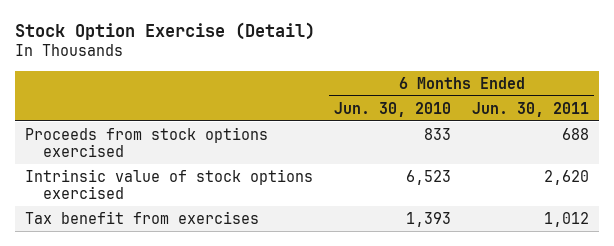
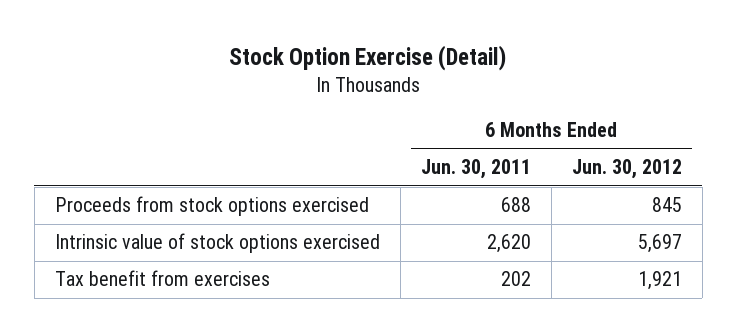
[334,101,452,117] Jun. 30, 2010 -> none
none -> [571,159,682,180] Jun. 30, 2012
[544,211,590,227] 1,012 -> [500,271,531,287] 202

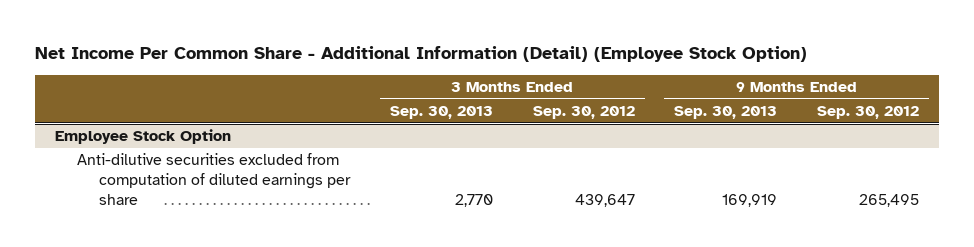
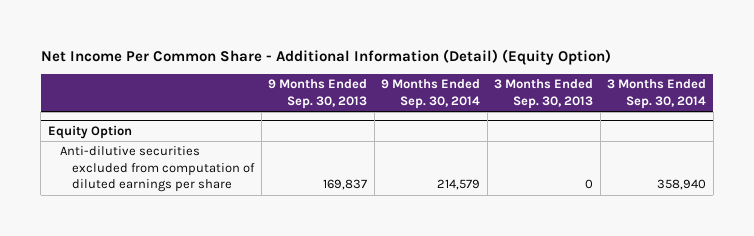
[35,46,808,63] Net Income Per Common Share - Additional Information (Detail) (Employee Stock Option) -> [40,48,611,65] Net Income Per Common Share - Additional Information (Detail) (Equity Option)
[532,106,635,120] Sep. 30, 2012 -> none
[817,106,920,120] Sep. 30, 2012 -> none
none -> [381,79,481,109] 9 Months Ended Sep. 30, 2014
none -> [607,79,707,109] 3 Months Ended Sep. 30, 2014
[55,129,232,145] Employee Stock Option -> none
none -> [47,124,132,139] Equity Option
[454,193,493,207] 2,770 -> [585,179,594,190] 0
[722,193,778,207] 169,919 -> [323,179,368,191] 169,837

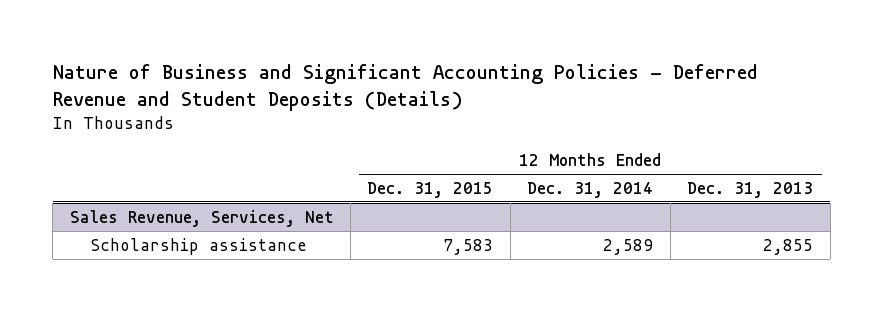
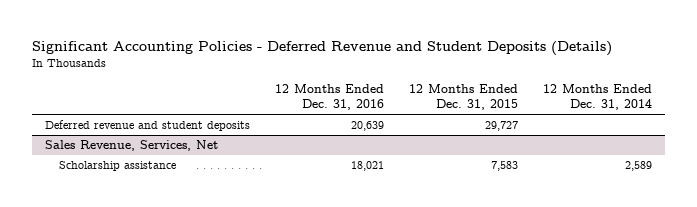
[52,64,758,111] Nature of Business and Significant Accounting Policies - Deferred Revenue and Student Deposits (Details) -> [32,40,613,56] Significant Accounting Policies - Deferred Revenue and Student Deposits (Details)
[687,181,814,198] Dec. 31, 2013 -> none
none -> [274,84,384,111] 12 Months Ended Dec. 31, 2016
none -> [44,120,250,132] Deferred revenue and student deposits

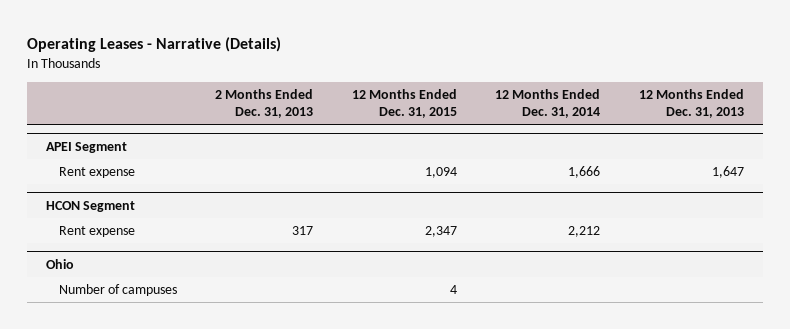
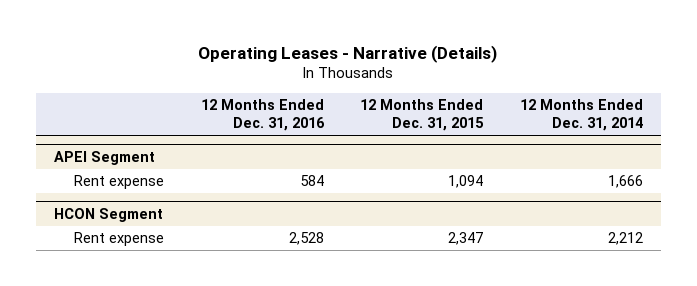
[215,88,314,119] 2 Months Ended Dec. 31, 2013 -> none
[638,88,744,119] 12 Months Ended Dec. 31, 2013 -> none
none -> [200,99,325,132] 12 Months Ended Dec. 31, 2016
[46,258,75,269] Ohio -> none
[59,283,178,296] Number of campuses -> none

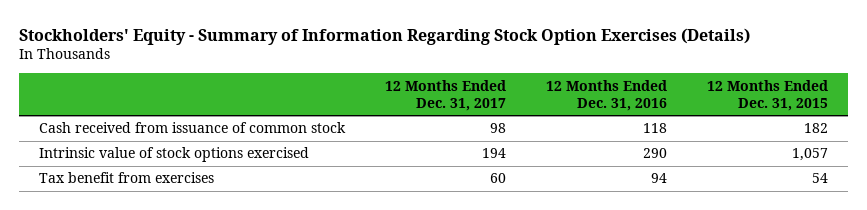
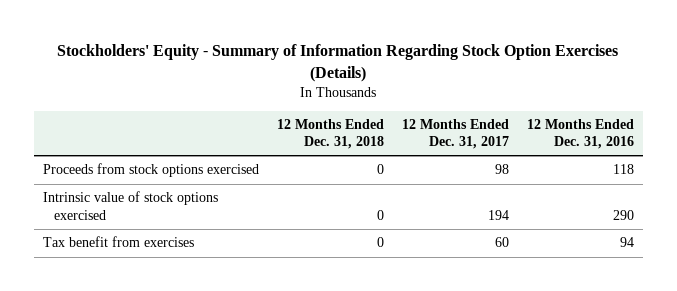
[706,79,828,111] 12 Months Ended Dec. 31, 2015 -> none
none -> [276,118,384,150] 12 Months Ended Dec. 31, 2018
[39,122,347,134] Cash received from issuance of common stock -> [42,163,259,178] Proceeds from stock options exercised

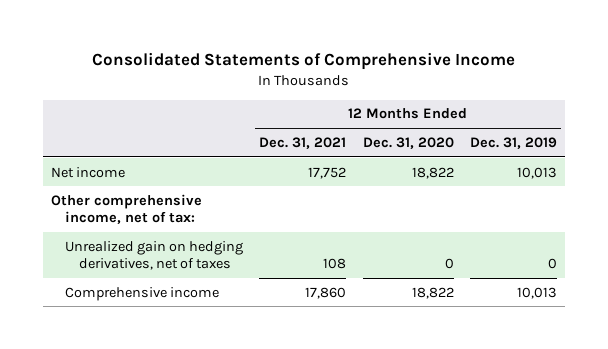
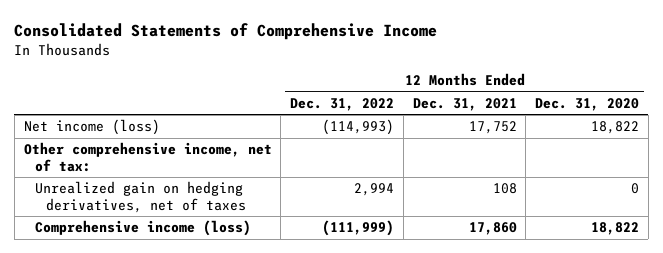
[470,136,558,149] Dec. 31, 2019 -> none
none -> [290,97,395,111] Dec. 31, 2022
[50,166,125,178] Net income -> [23,119,160,136] Net income (loss)
[65,286,220,301] Comprehensive income -> [34,220,251,237] Comprehensive income (loss)

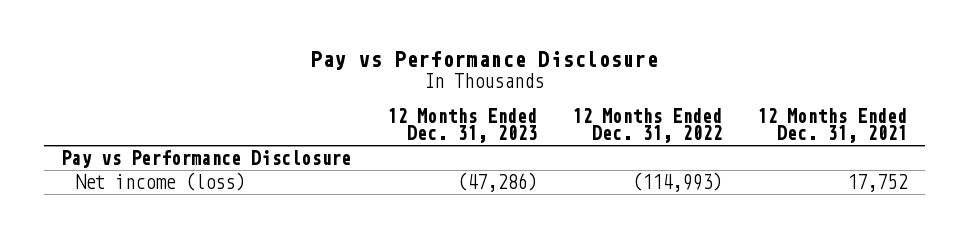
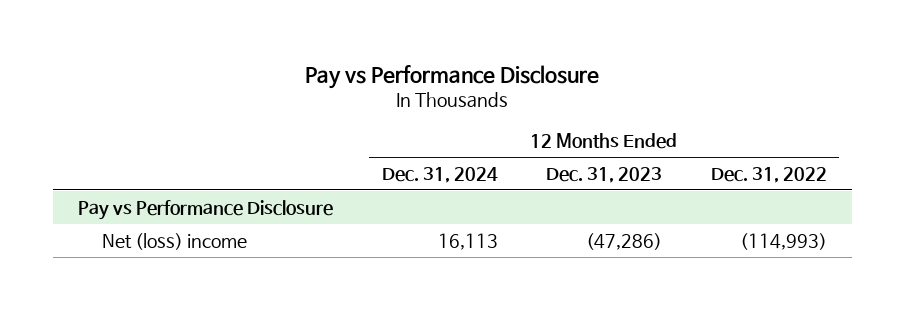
[757,107,908,144] 12 Months Ended Dec. 31, 2021 -> none
none -> [381,167,498,184] Dec. 31, 2024
[74,172,245,192] Net income (loss) -> [101,232,247,250] Net (loss) income

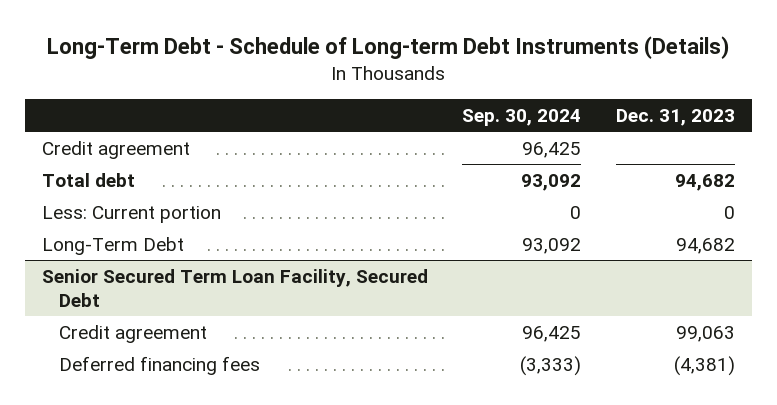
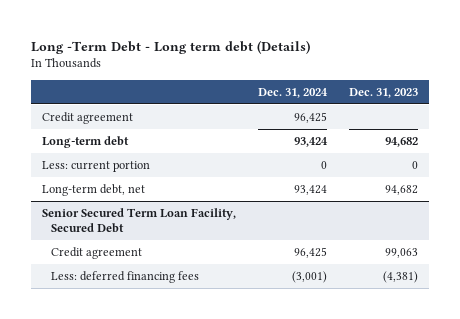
[47,36,730,60] Long-Term Debt - Schedule of Long-term Debt Instruments (Details) -> [31,39,311,54] Long -Term Debt - Long term debt (Details)
[462,109,582,127] Sep. 30, 2024 -> none
none -> [257,87,328,98] Dec. 31, 2024
[41,172,135,187] Total debt -> [42,136,130,149] Long-term debt
[41,205,221,223] Less: Current portion -> [42,161,151,173] Less: current portion
[41,236,184,255] Long-Term Debt -> [42,184,146,197] Long-term debt, net
[58,355,260,375] Deferred financing fees -> [51,271,200,284] Less: deferred financing fees

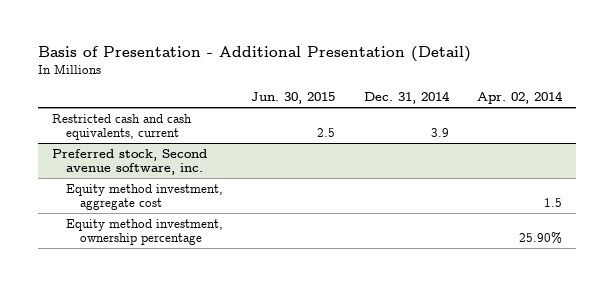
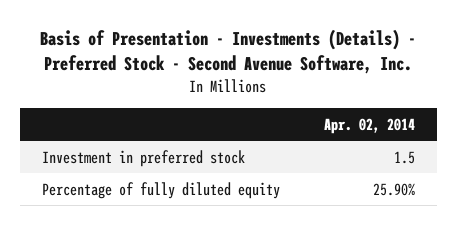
[38,46,472,63] Basis of Presentation - Additional Presentation (Detail) -> [40,29,417,75] Basis of Presentation - Investments (Details) - Preferred Stock - Second Avenue Software, Inc.
[251,92,336,105] Jun. 30, 2015 -> none
[363,91,450,105] Dec. 31, 2014 -> none
[52,113,193,141] Restricted cash and cash equivalents, current -> none
[52,148,208,176] Preferred stock, Second avenue software, inc. -> none
[66,183,224,211] Equity method investment, aggregate cost -> [42,149,246,167] Investment in preferred stock
[66,218,224,246] Equity method investment, ownership percentage -> [42,181,281,199] Percentage of fully diluted equity

